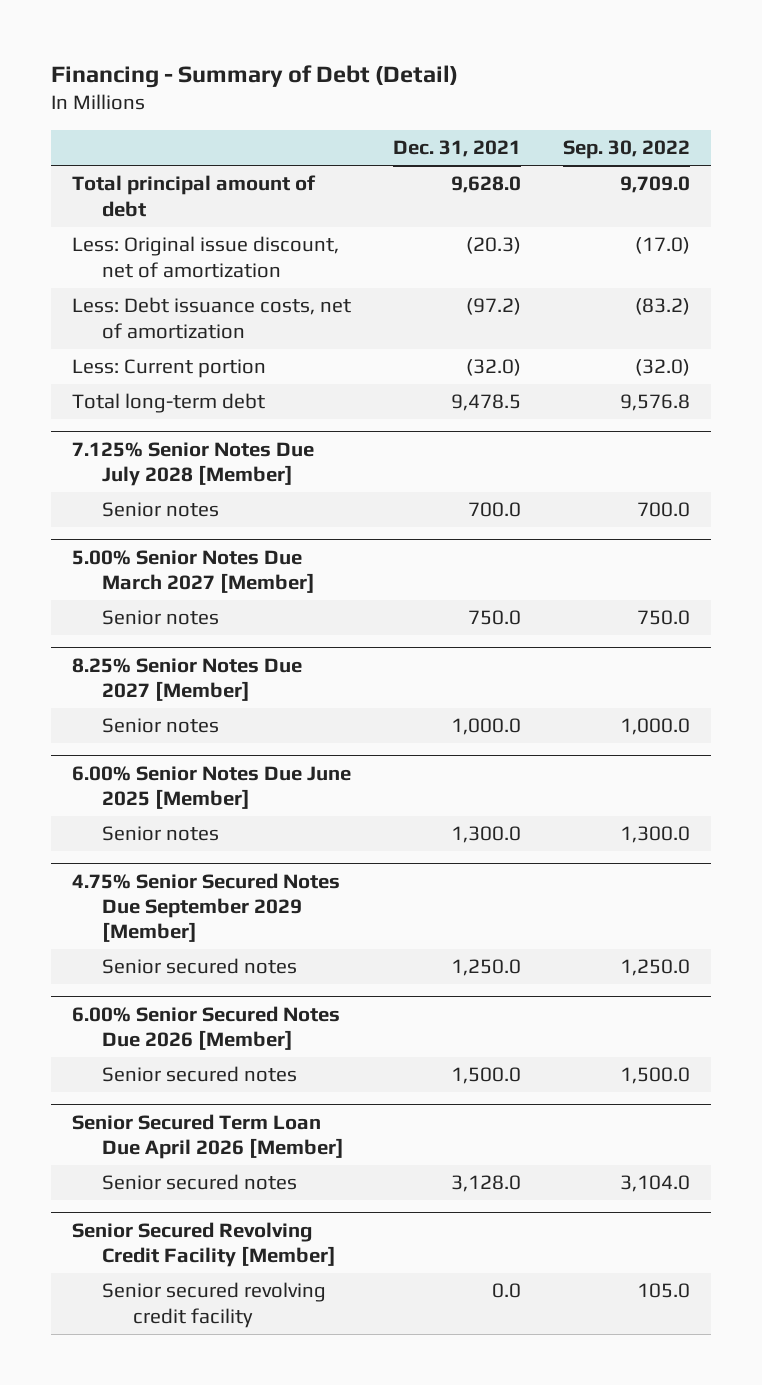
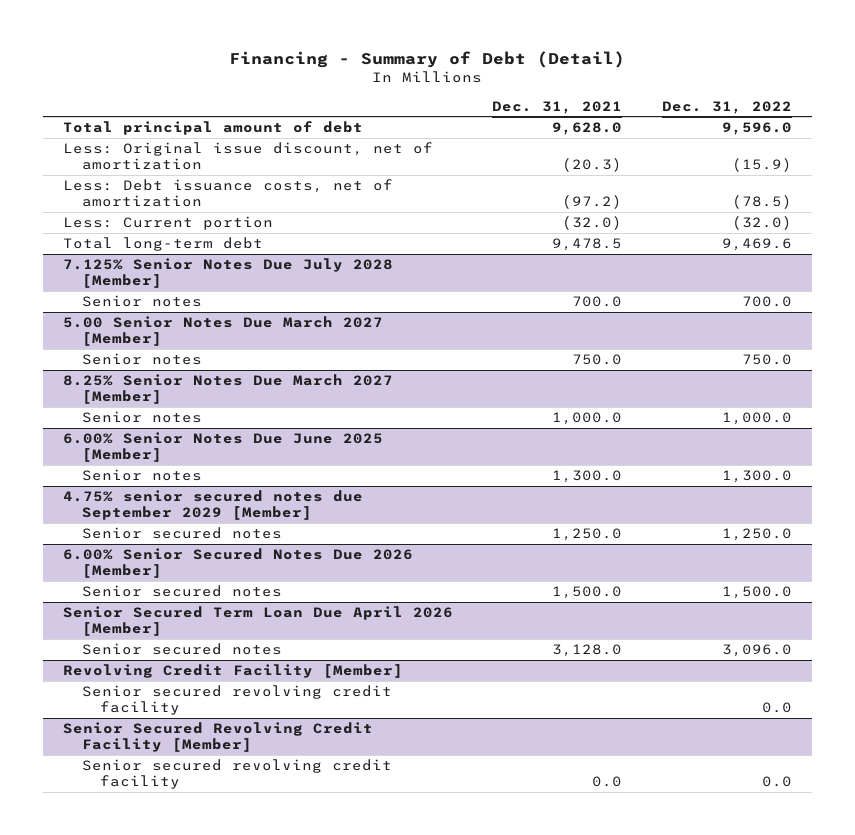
[563,140,691,160] Sep. 30, 2022 -> none
none -> [661,100,792,114] Dec. 31, 2022
[71,549,316,594] 5.00% Senior Notes Due March 2027 [Member] -> [62,316,383,347] 5.00 Senior Notes Due March 2027 [Member]
[71,657,302,702] 8.25% Senior Notes Due 2027 [Member] -> [62,374,393,405] 8.25% Senior Notes Due March 2027 [Member]
[71,872,340,943] 4.75% Senior Secured Notes Due September 2029 [Member] -> [62,490,363,521] 4.75% senior secured notes due September 2029 [Member]
none -> [62,664,403,679] Revolving Credit Facility [Member]
none -> [81,685,392,716] Senior secured revolving credit facility

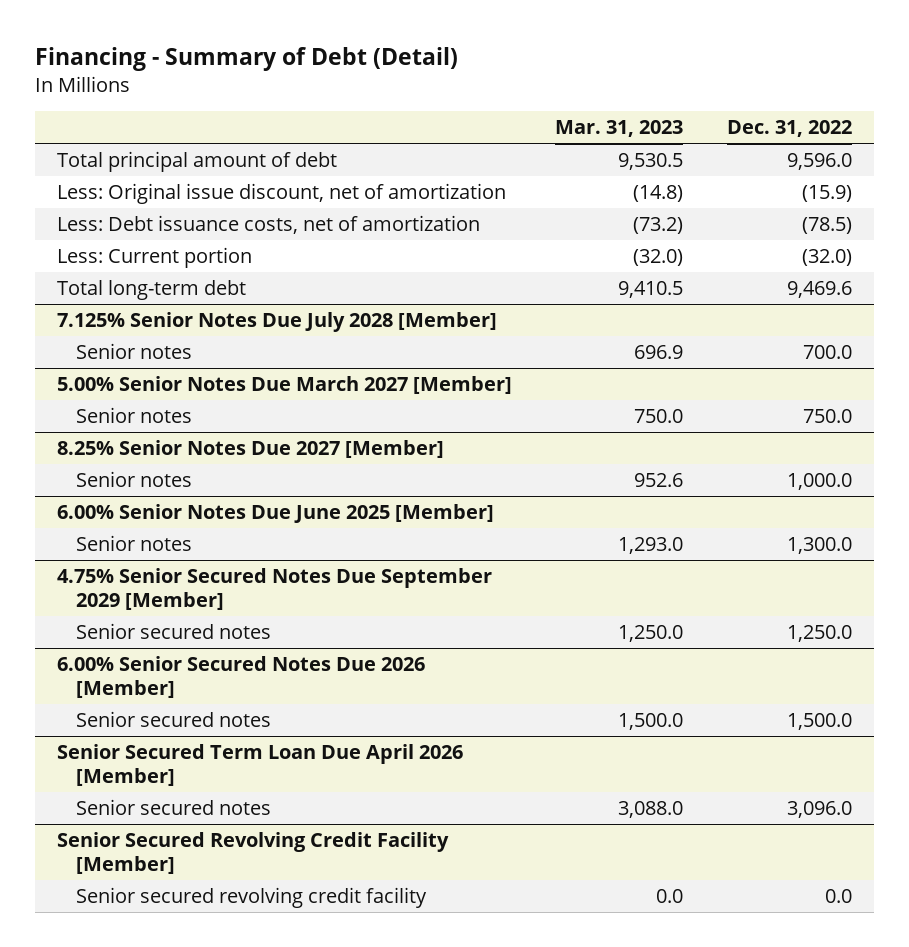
[492,100,623,114] Dec. 31, 2021 -> none
none -> [555,120,684,138] Mar. 31, 2023
[62,316,383,347] 5.00 Senior Notes Due March 2027 [Member] -> [56,375,512,394] 5.00% Senior Notes Due March 2027 [Member]
[62,374,393,405] 8.25% Senior Notes Due March 2027 [Member] -> [56,439,444,458] 8.25% Senior Notes Due 2027 [Member]
[62,490,363,521] 4.75% senior secured notes due September 2029 [Member] -> [56,567,492,611] 4.75% Senior Secured Notes Due September 2029 [Member]
[62,664,403,679] Revolving Credit Facility [Member] -> none
[81,685,392,716] Senior secured revolving credit facility -> none

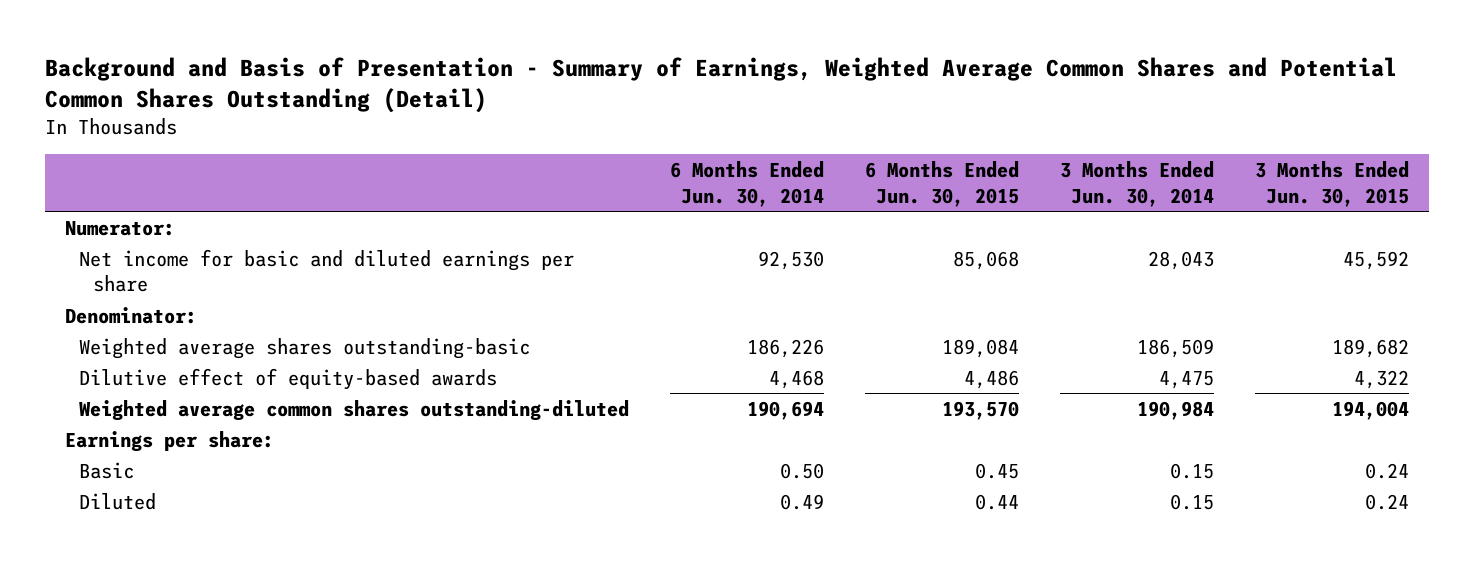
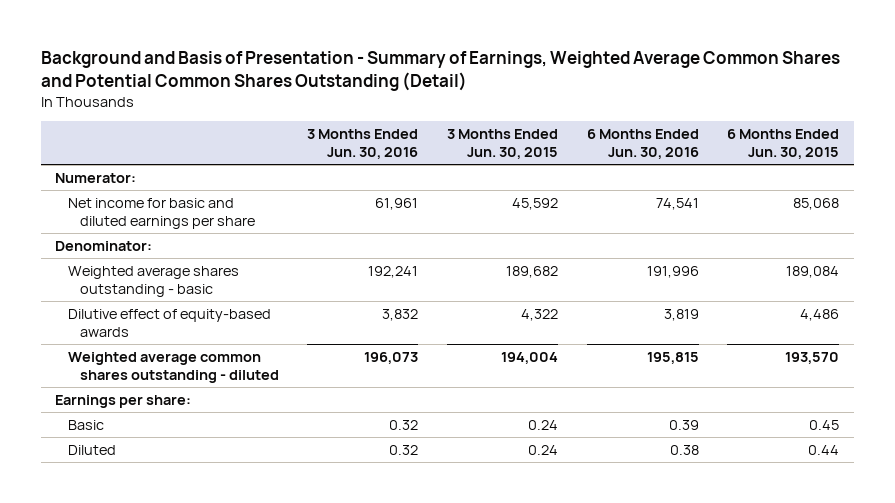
[670,160,825,207] 6 Months Ended Jun. 30, 2014 -> none
[1059,160,1214,207] 3 Months Ended Jun. 30, 2014 -> none
none -> [307,129,419,159] 3 Months Ended Jun. 30, 2016
none -> [586,129,699,159] 6 Months Ended Jun. 30, 2016
[79,337,531,359] Weighted average shares outstanding-basic -> [67,265,239,297] Weighted average shares outstanding - basic
[79,399,630,421] Weighted average common shares outstanding-diluted -> [67,351,279,383] Weighted average common shares outstanding - diluted

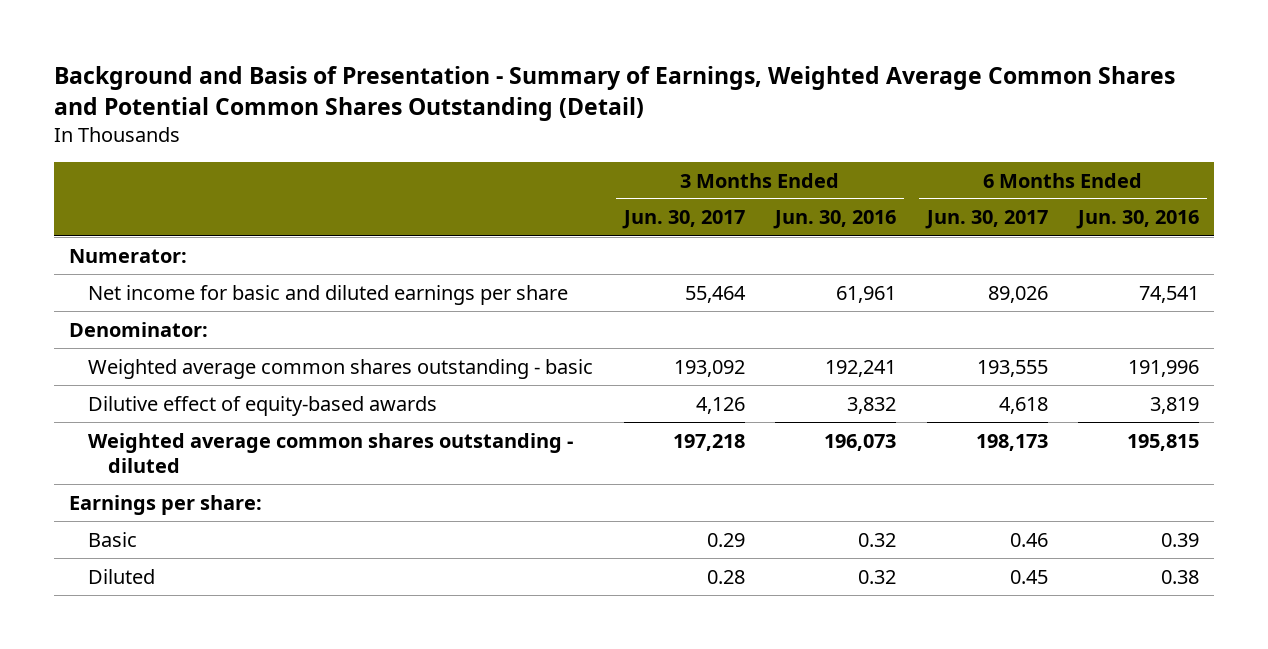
[447,129,559,159] 3 Months Ended Jun. 30, 2015 -> none
[727,129,840,159] 6 Months Ended Jun. 30, 2015 -> none
none -> [621,210,745,230] Jun. 30, 2017
none -> [924,210,1048,230] Jun. 30, 2017
[67,265,239,297] Weighted average shares outstanding - basic -> [88,358,594,379] Weighted average common shares outstanding - basic

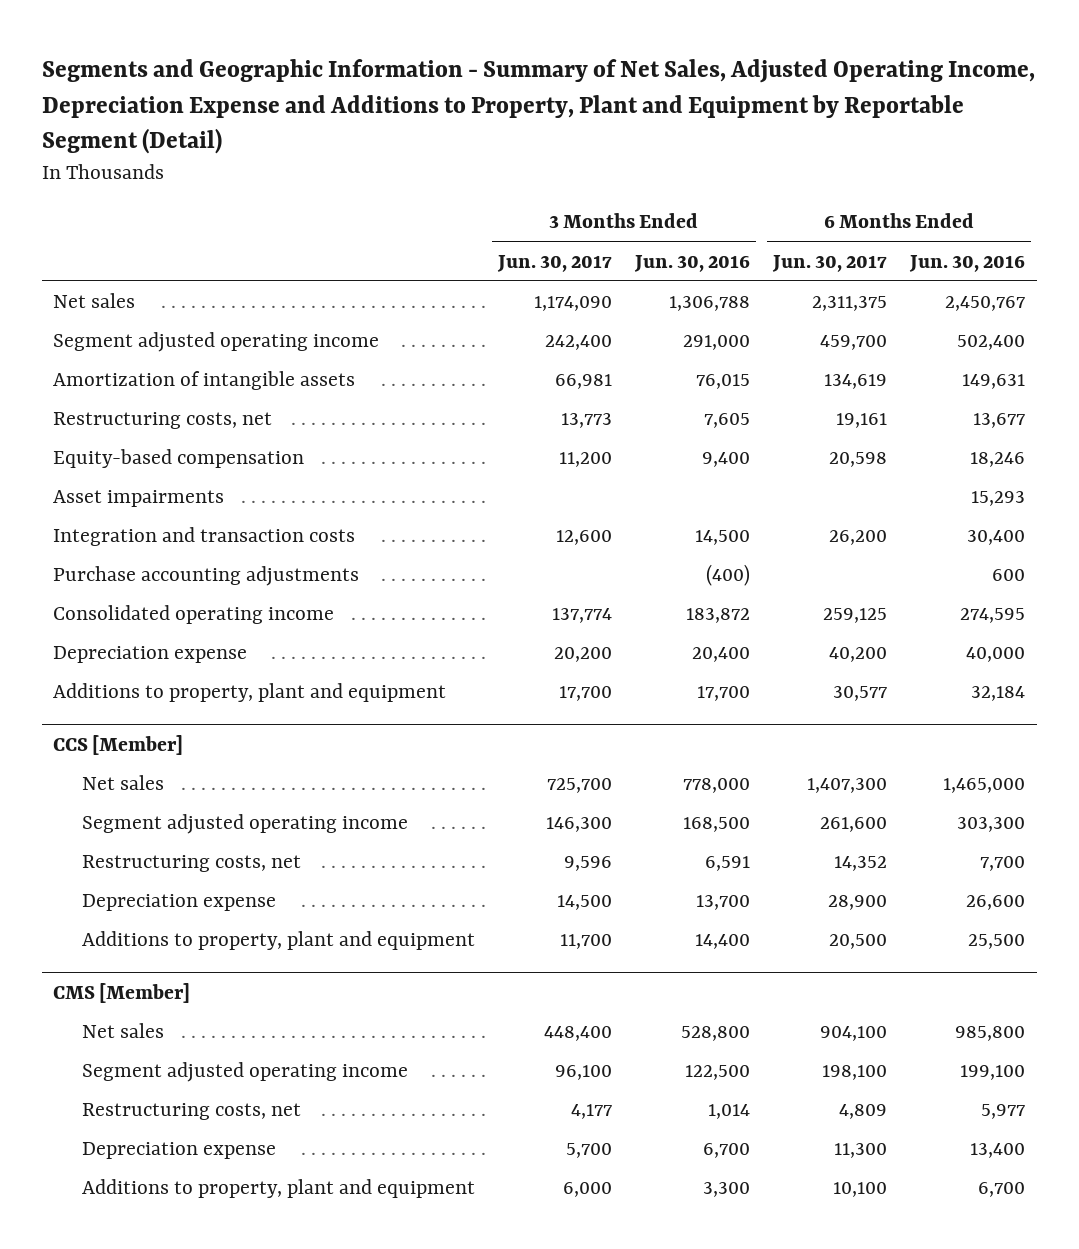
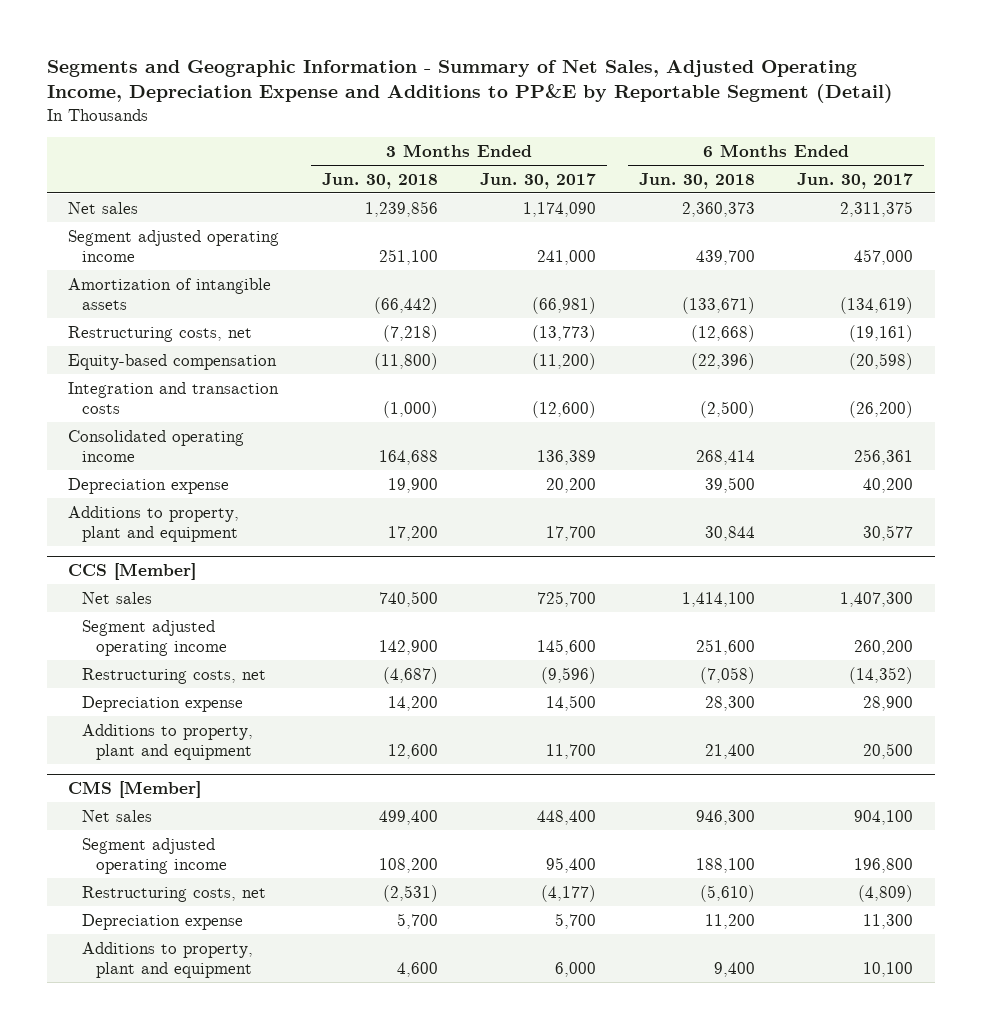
[41,59,1035,155] Segments and Geographic Information - Summary of Net Sales, Adjusted Operating Income, Depreciation Expense and Additions to Property, Plant and Equipment by Reportable Segment (Detail) -> [46,59,893,104] Segments and Geographic Information - Summary of Net Sales, Adjusted Operating Income, Depreciation Expense and Additions to PP&E by Reportable Segment (Detail)
[634,254,751,272] Jun. 30, 2016 -> none
[909,254,1026,272] Jun. 30, 2016 -> none
none -> [321,172,438,189] Jun. 30, 2018
none -> [638,172,755,189] Jun. 30, 2018
[53,490,225,508] Asset impairments -> none
[53,566,360,587] Purchase accounting adjustments -> none
[544,335,612,351] 242,400 -> [537,249,597,265] 241,000
[820,335,888,351] 459,700 -> [854,248,914,265] 457,000
[554,374,612,390] 66,981 -> [532,296,597,314] (66,981)
[824,374,888,390] 134,619 -> [840,296,914,314] (134,619)
[560,413,612,429] 13,773 -> [532,324,597,342] (13,773)
[836,413,888,429] 19,161 -> [849,324,914,342] (19,161)
[558,452,612,468] 11,200 -> [532,352,597,370] (11,200)
[829,452,888,468] 20,598 -> [849,352,914,370] (20,598)
[555,530,612,546] 12,600 -> [532,400,597,418] (12,600)
[829,530,888,546] 26,200 -> [849,400,914,418] (26,200)
[551,608,612,624] 137,774 -> [537,449,597,465] 136,389
[823,608,888,624] 259,125 -> [854,448,914,465] 256,361
[545,817,612,833] 146,300 -> [537,638,597,655] 145,600
[820,817,888,833] 261,600 -> [854,639,914,655] 260,200
[563,856,612,872] 9,596 -> [541,666,597,684] (9,596)
[834,856,888,872] 14,352 -> [849,666,914,684] (14,352)
[554,1065,612,1081] 96,100 -> [546,856,597,873] 95,400
[822,1065,888,1081] 198,100 -> [854,857,914,873] 196,800
[570,1104,612,1120] 4,177 -> [541,884,597,902] (4,177)
[839,1104,888,1120] 4,809 -> [858,884,914,902] (4,809)

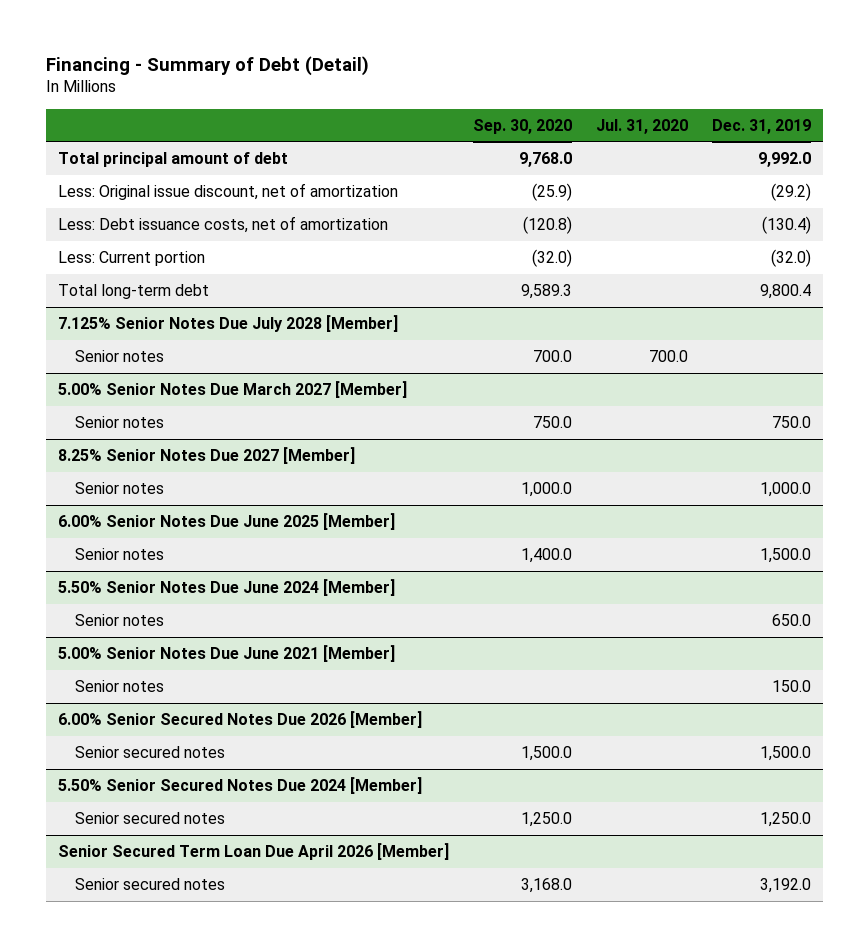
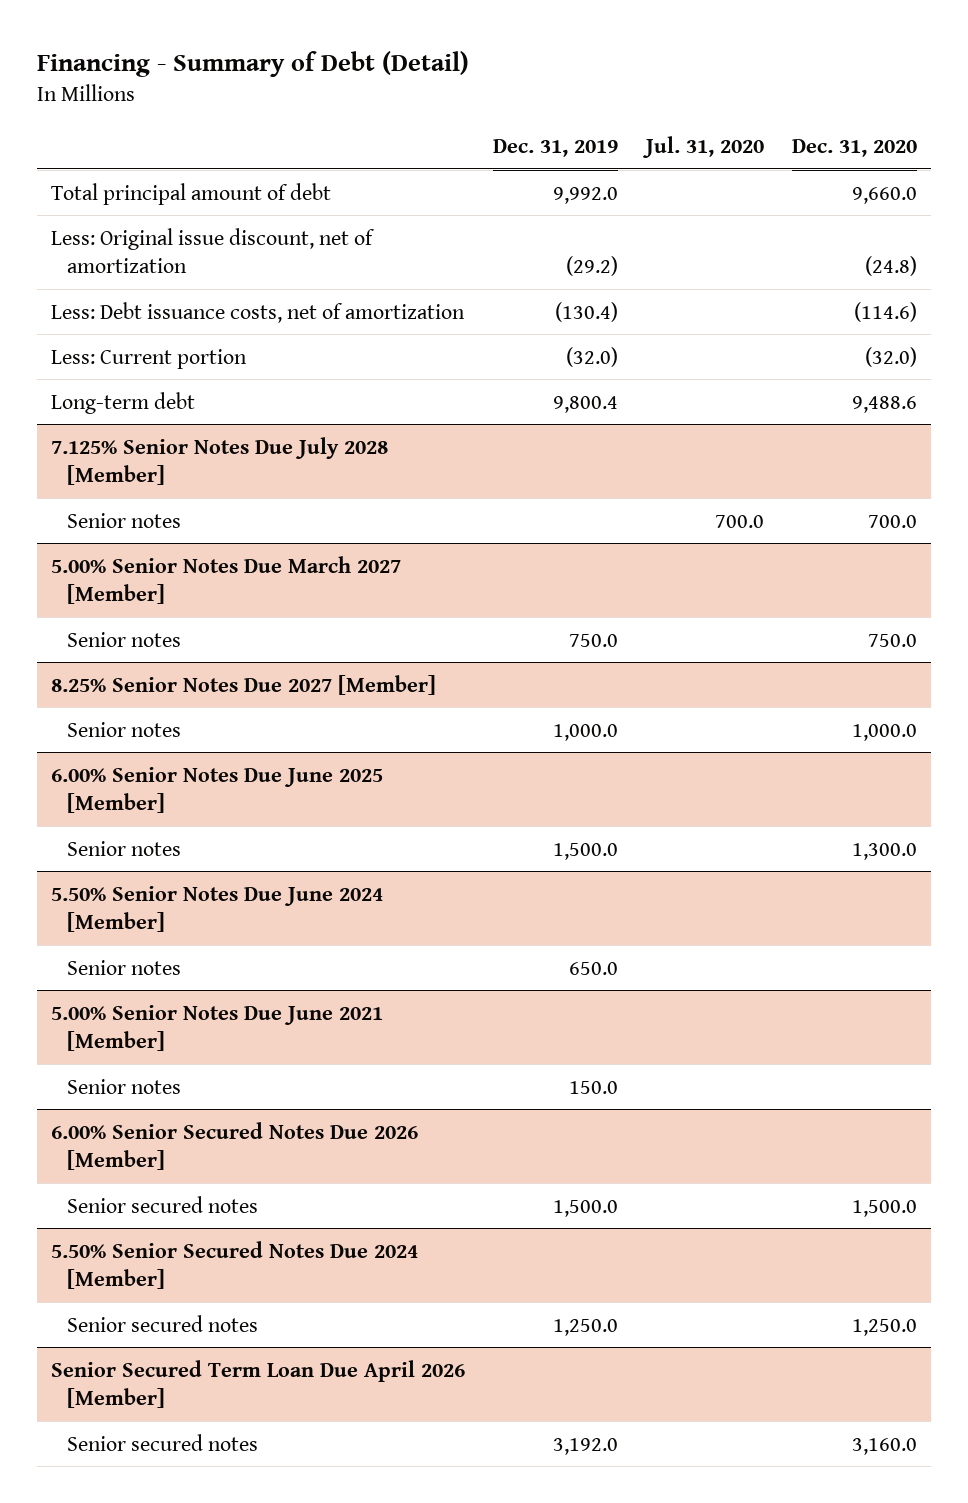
[472,118,572,134] Sep. 30, 2020 -> none
none -> [791,139,917,158] Dec. 31, 2020
[57,284,209,300] Total long-term debt -> [51,391,196,414] Long-term debt

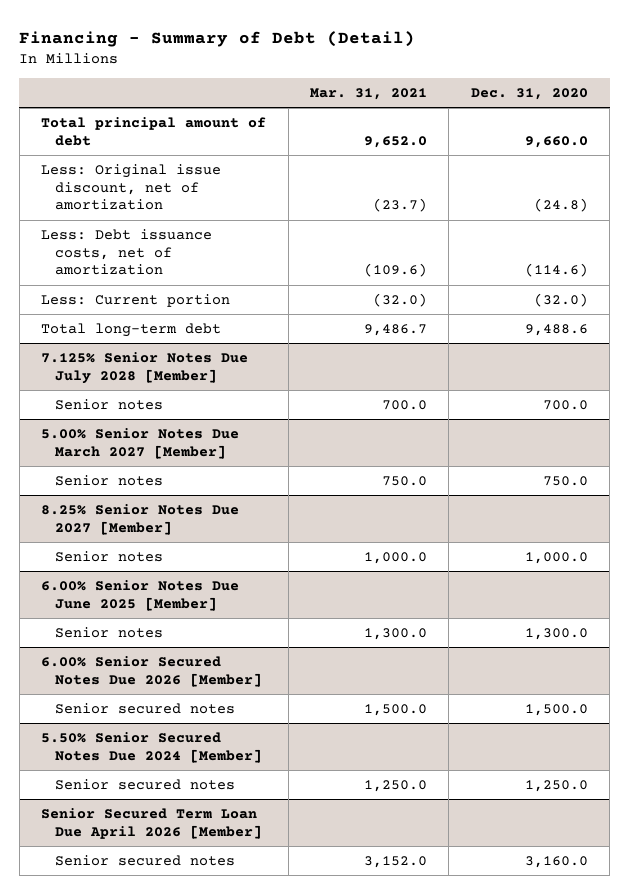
[492,139,618,158] Dec. 31, 2019 -> none
[641,136,764,159] Jul. 31, 2020 -> none
none -> [310,88,428,101] Mar. 31, 2021
[51,391,196,414] Long-term debt -> [41,323,222,338] Total long-term debt
[51,885,384,932] 5.50% Senior Notes Due June 2024 [Member] -> none
[66,959,181,975] Senior notes -> none
[51,1004,384,1051] 5.00% Senior Notes Due June 2021 [Member] -> none
[66,1078,181,1094] Senior notes -> none

